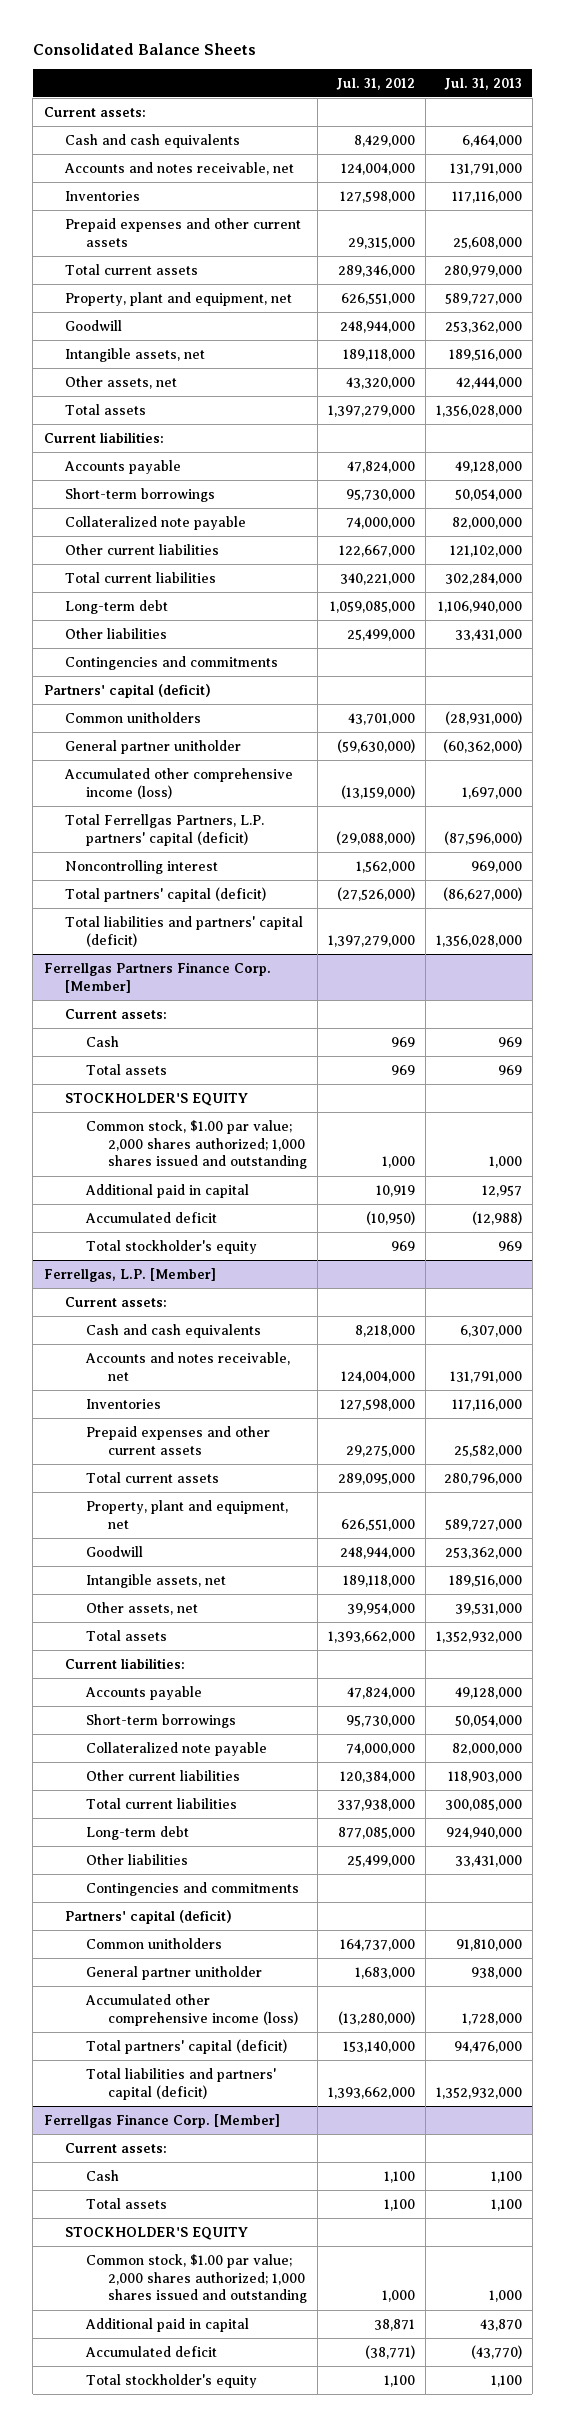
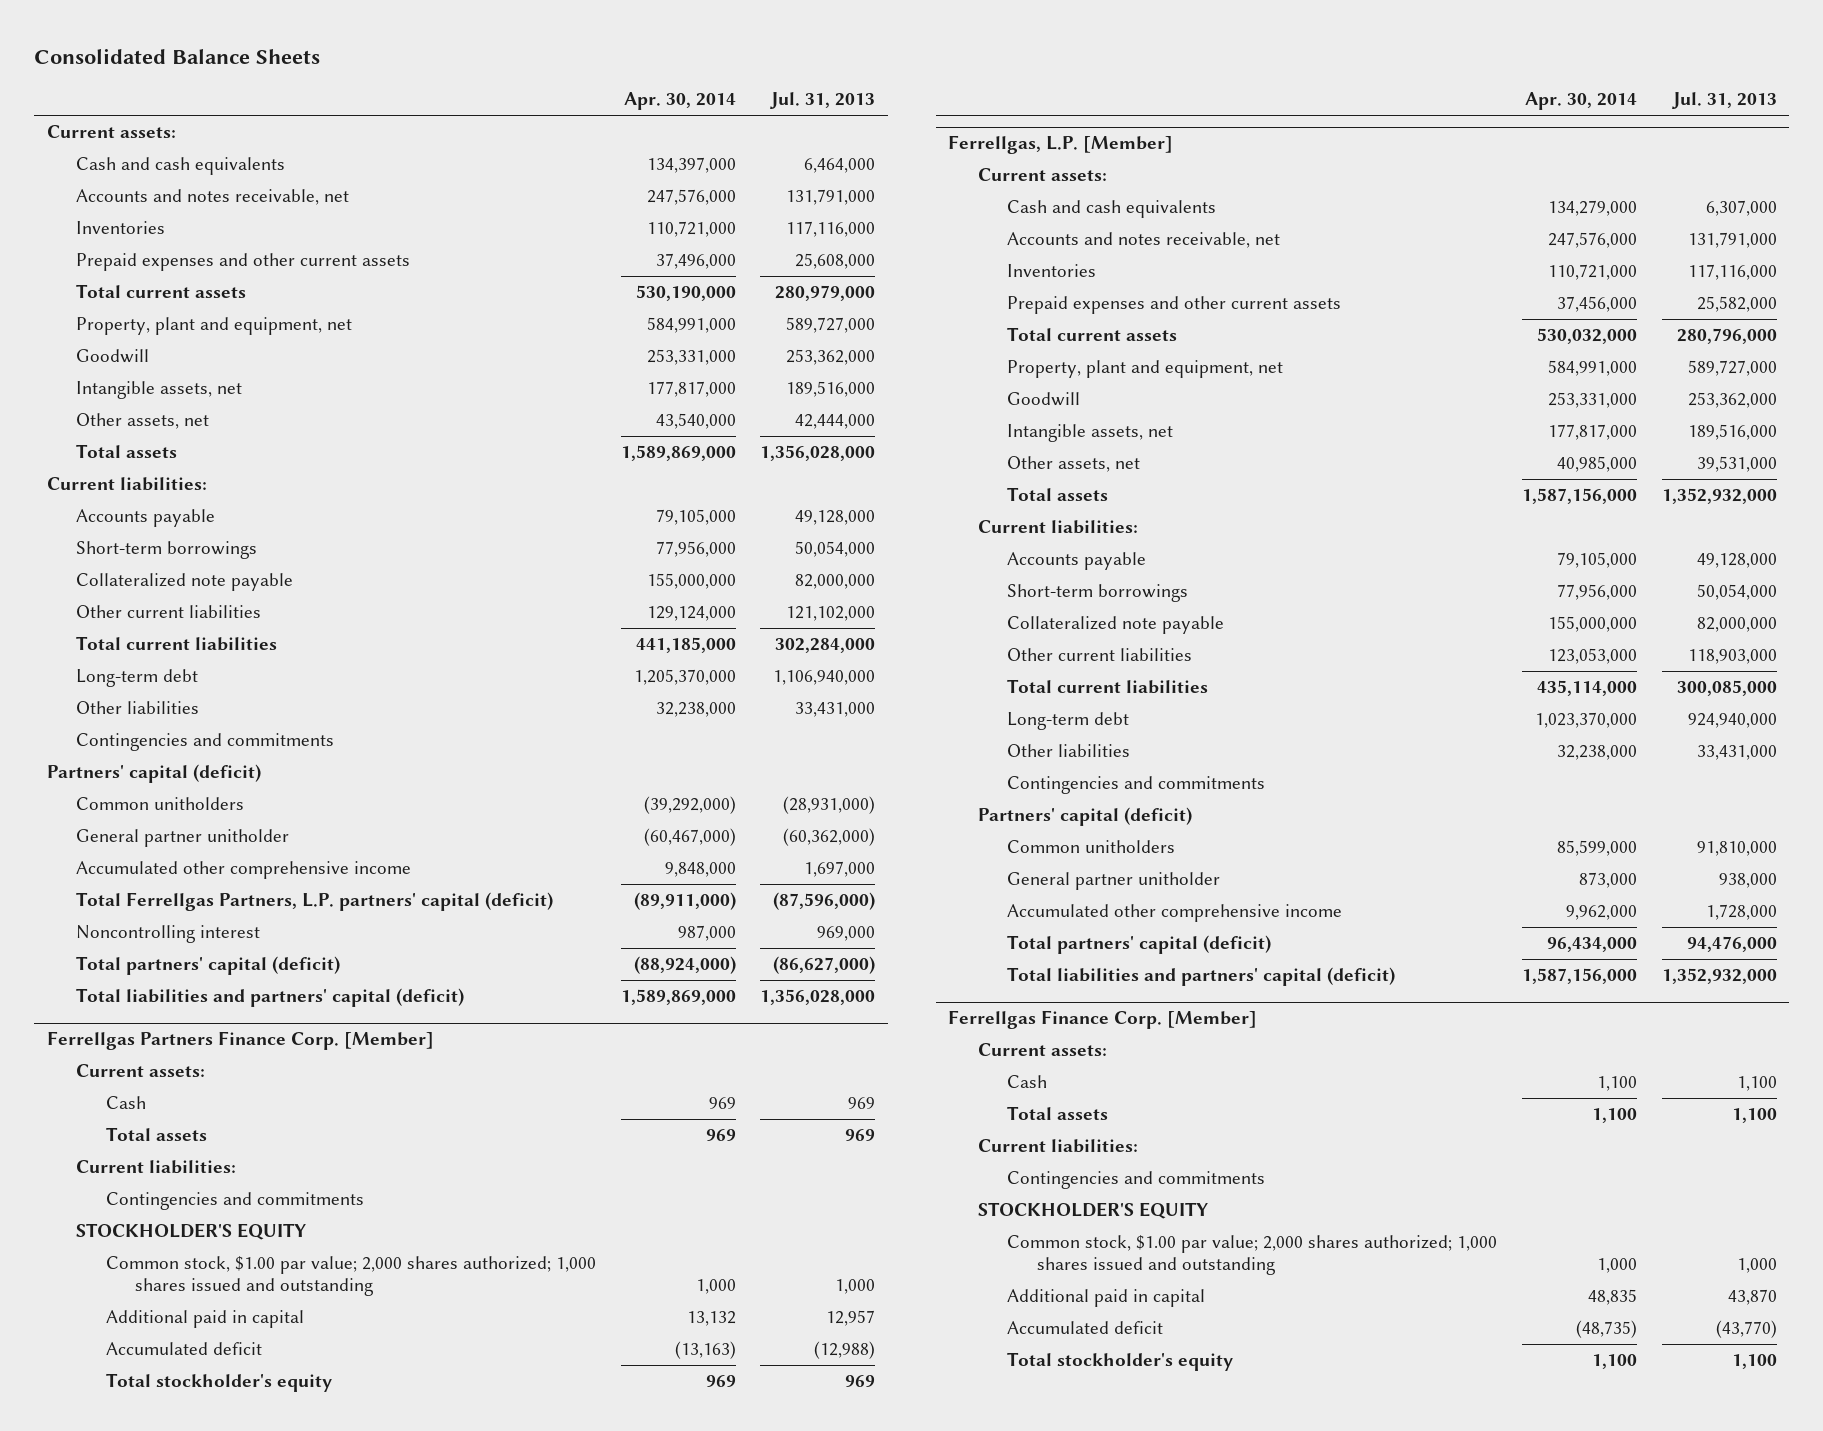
[335,77,415,90] Jul. 31, 2012 -> none
none -> [623,92,736,111] Apr. 30, 2014
[63,767,293,799] Accumulated other comprehensive income (loss) -> [76,861,412,880] Accumulated other comprehensive income
none -> [76,1160,237,1175] Current liabilities:
none -> [105,1192,364,1211] Contingencies and commitments
[85,1993,298,2026] Accumulated other comprehensive income (loss) -> [1007,904,1343,923] Accumulated other comprehensive income
none -> [977,1139,1138,1154] Current liabilities:
none -> [1007,1171,1266,1190] Contingencies and commitments

